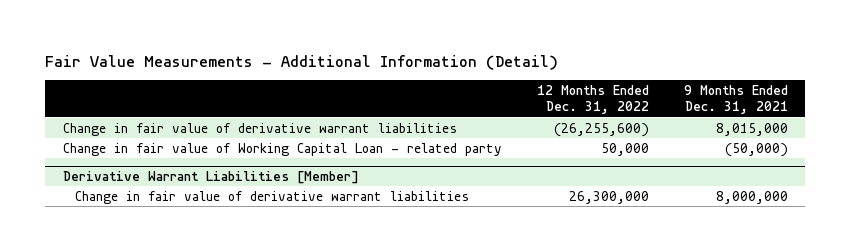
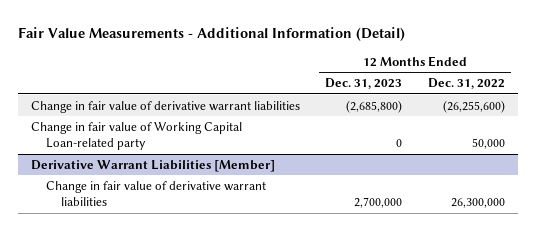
[683,85,788,115] 9 Months Ended Dec. 31, 2021 -> none
none -> [325,78,403,90] Dec. 31, 2023
[62,142,502,156] Change in fair value of Working Capital Loan - related party -> [30,121,242,150] Change in fair value of Working Capital Loan-related party

